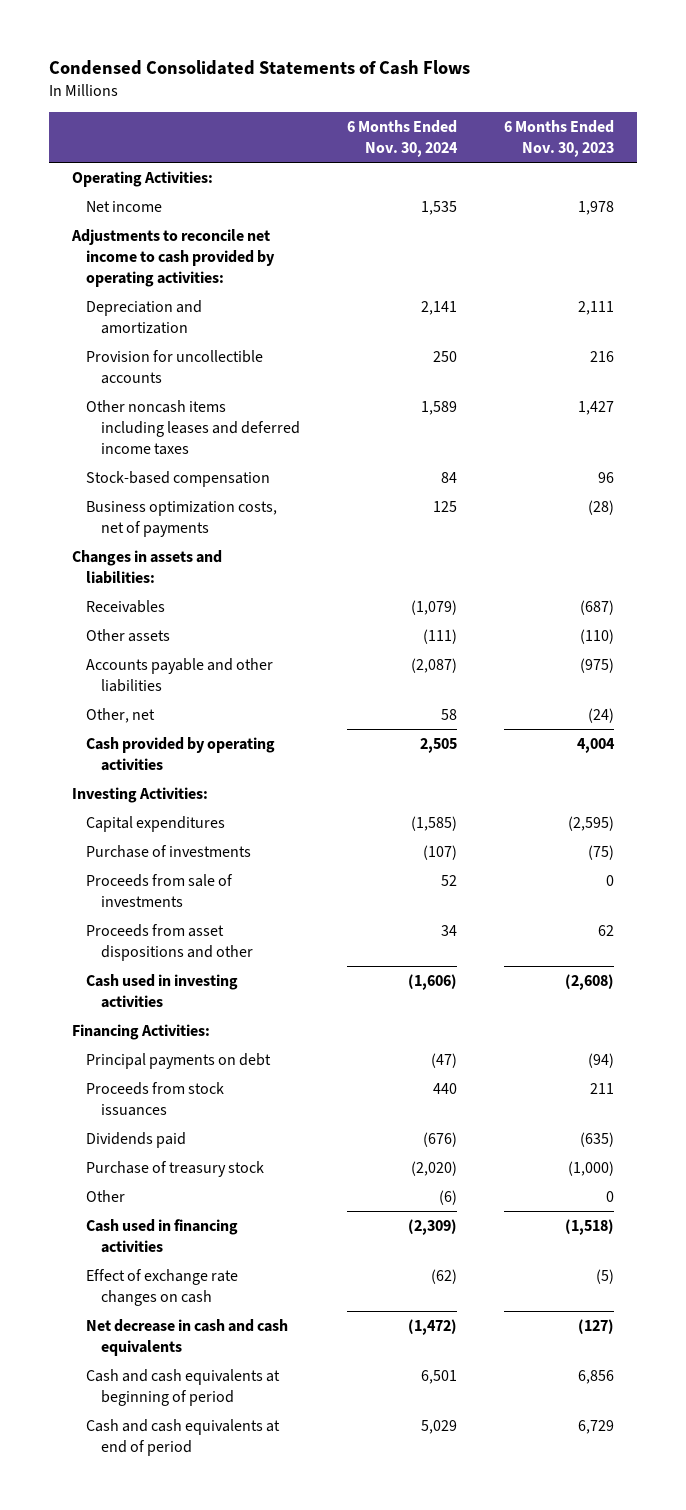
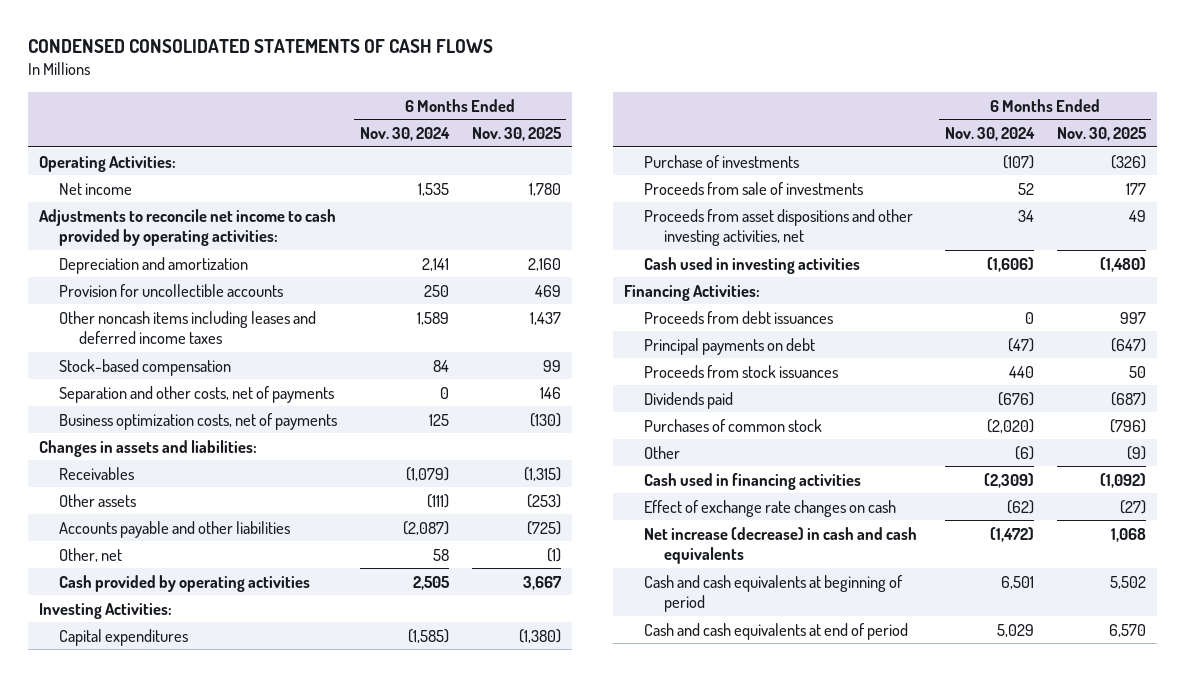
[48,59,470,75] Condensed Consolidated Statements of Cash Flows -> [27,39,493,54] CONDENSED CONSOLIDATED STATEMENTS OF CASH FLOWS
[503,119,614,157] 6 Months Ended Nov. 30, 2023 -> none
none -> [471,126,562,141] Nov. 30, 2025
none -> [59,385,335,403] Separation and other costs, net of payments
[86,923,253,961] Proceeds from asset dispositions and other -> [644,208,914,247] Proceeds from asset dispositions and other investing activities, net
none -> [644,310,834,324] Proceeds from debt issuances
[86,1160,265,1177] Purchase of treasury stock -> [644,418,823,432] Purchases of common stock
[86,1318,289,1356] Net decrease in cash and cash equivalents -> [644,526,918,565] Net increase (decrease) in cash and cash equivalents

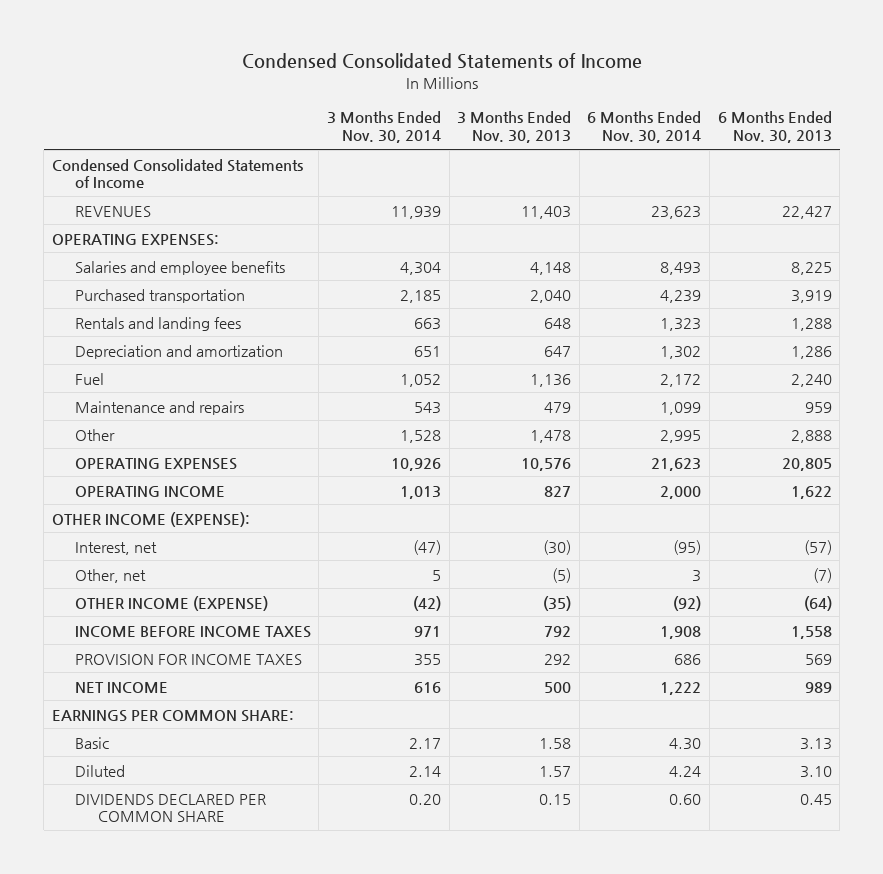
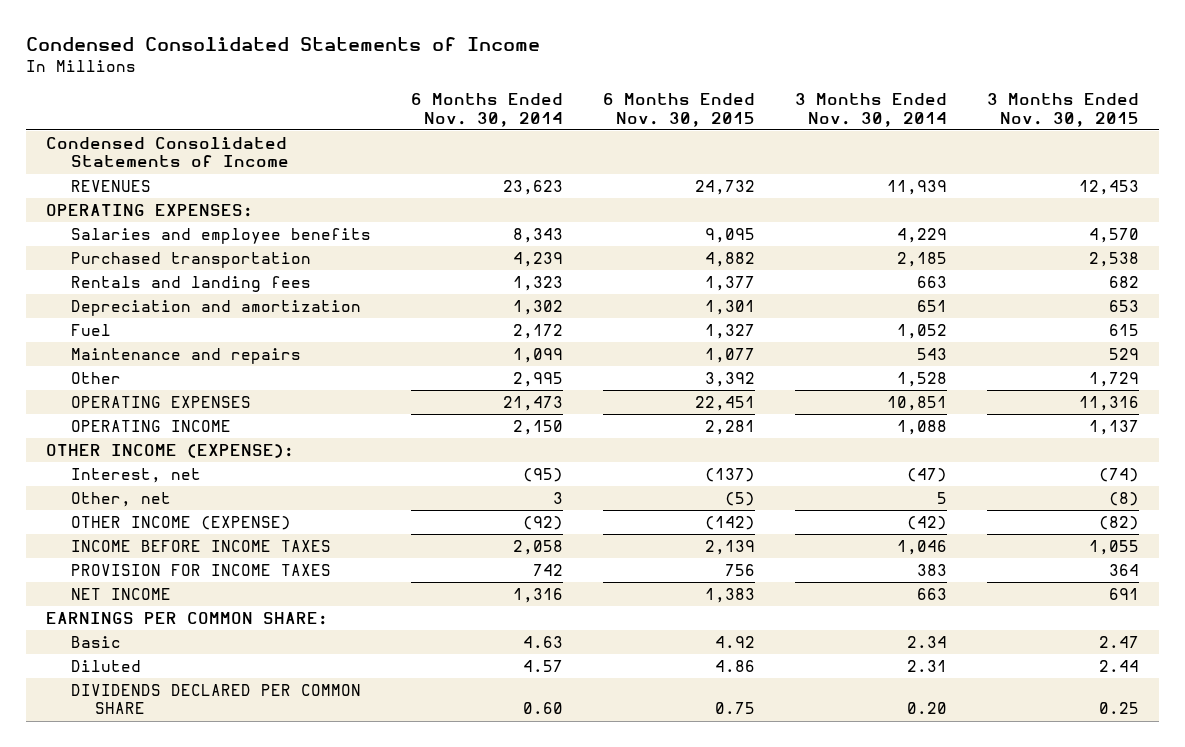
[457,111,572,144] 3 Months Ended Nov. 30, 2013 -> none
[717,111,832,144] 6 Months Ended Nov. 30, 2013 -> none
none -> [602,93,755,127] 6 Months Ended Nov. 30, 2015
none -> [987,93,1140,127] 3 Months Ended Nov. 30, 2015
[399,261,441,275] 4,304 -> [897,228,948,244] 4,229
[660,261,702,275] 8,493 -> [512,228,563,244] 8,343
[390,457,441,471] 10,926 -> [887,396,948,412] 10,851
[651,457,702,471] 21,623 -> [502,396,563,412] 21,473
[399,485,441,499] 1,013 -> [897,420,948,436] 1,088
[660,485,702,499] 2,000 -> [512,420,563,436] 2,150
[413,625,441,637] 971 -> [897,540,948,556] 1,046
[660,625,702,639] 1,908 -> [512,540,563,556] 2,058
[413,653,441,666] 355 -> [917,564,948,577] 383
[674,653,702,665] 686 -> [532,564,563,577] 742
[413,681,441,693] 616 -> [917,588,948,601] 663
[660,681,702,695] 1,222 -> [512,588,563,604] 1,316
[408,737,441,749] 2.17 -> [907,636,948,649] 2.34
[669,737,702,750] 4.30 -> [522,636,563,649] 4.63
[408,765,441,777] 2.14 -> [907,660,948,673] 2.31
[669,765,702,777] 4.24 -> [522,660,563,673] 4.57

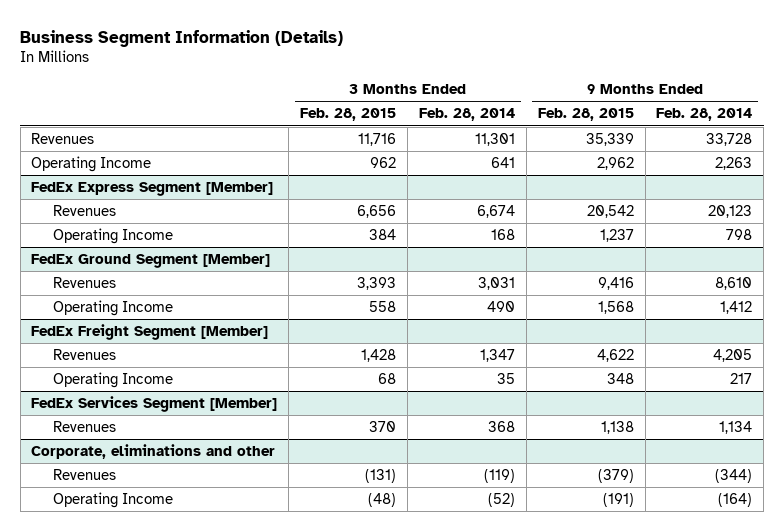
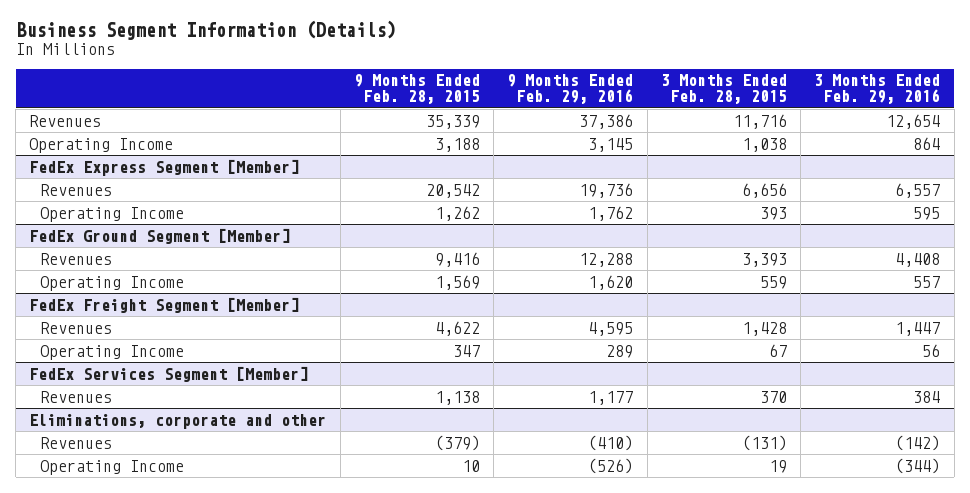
[418,108,515,122] Feb. 28, 2014 -> none
[656,108,753,122] Feb. 28, 2014 -> none
none -> [507,74,634,105] 9 Months Ended Feb. 29, 2016
none -> [814,74,941,105] 3 Months Ended Feb. 29, 2016
[370,157,397,169] 962 -> [741,137,787,152] 1,038
[596,157,634,171] 2,962 -> [434,137,480,152] 3,188
[369,229,397,241] 384 -> [759,206,787,220] 393
[599,229,634,243] 1,237 -> [434,205,480,221] 1,262
[369,301,397,313] 558 -> [759,275,787,289] 559
[597,301,634,315] 1,568 -> [434,274,480,290] 1,569
[378,373,397,385] 68 -> [768,343,787,357] 67
[606,373,634,385] 348 -> [452,344,480,357] 347
[31,444,276,460] Corporate, eliminations and other -> [29,413,327,429] Eliminations, corporate and other
[368,493,397,508] (48) -> [768,459,787,473] 19
[602,493,634,508] (191) -> [461,459,480,472] 10

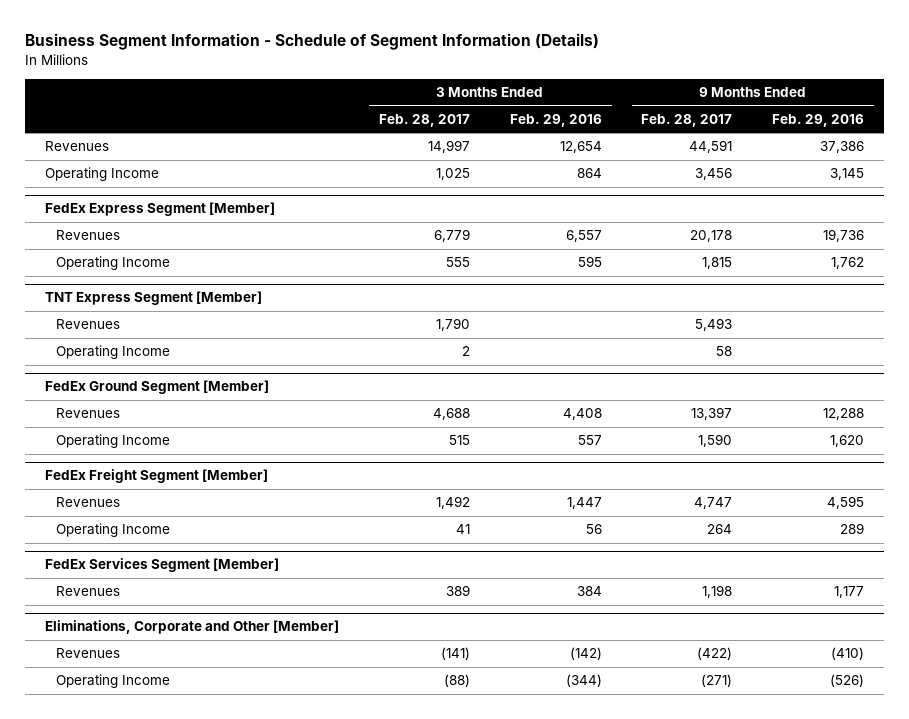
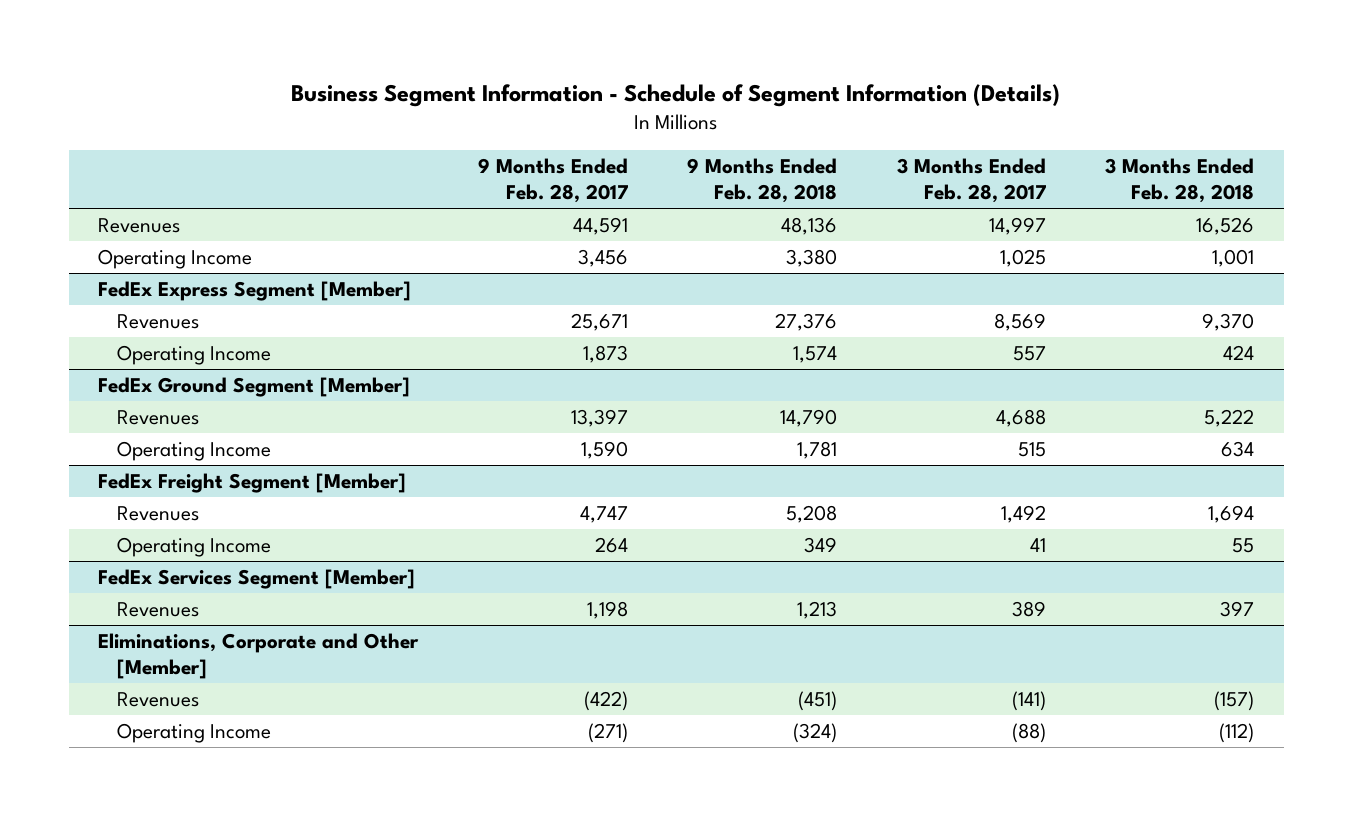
[509,113,602,127] Feb. 29, 2016 -> none
[772,113,865,127] Feb. 29, 2016 -> none
none -> [687,157,838,204] 9 Months Ended Feb. 28, 2018
none -> [1105,157,1255,204] 3 Months Ended Feb. 28, 2018
[45,291,263,306] TNT Express Segment [Member] -> none
[56,319,121,330] Revenues -> none
[56,345,171,360] Operating Income -> none
[433,229,470,243] 6,779 -> [993,312,1046,331] 8,569
[690,230,733,243] 20,178 -> [570,312,628,331] 25,671
[445,257,470,268] 555 -> [1012,345,1046,361] 557
[702,257,733,270] 1,815 -> [582,344,628,363] 1,873

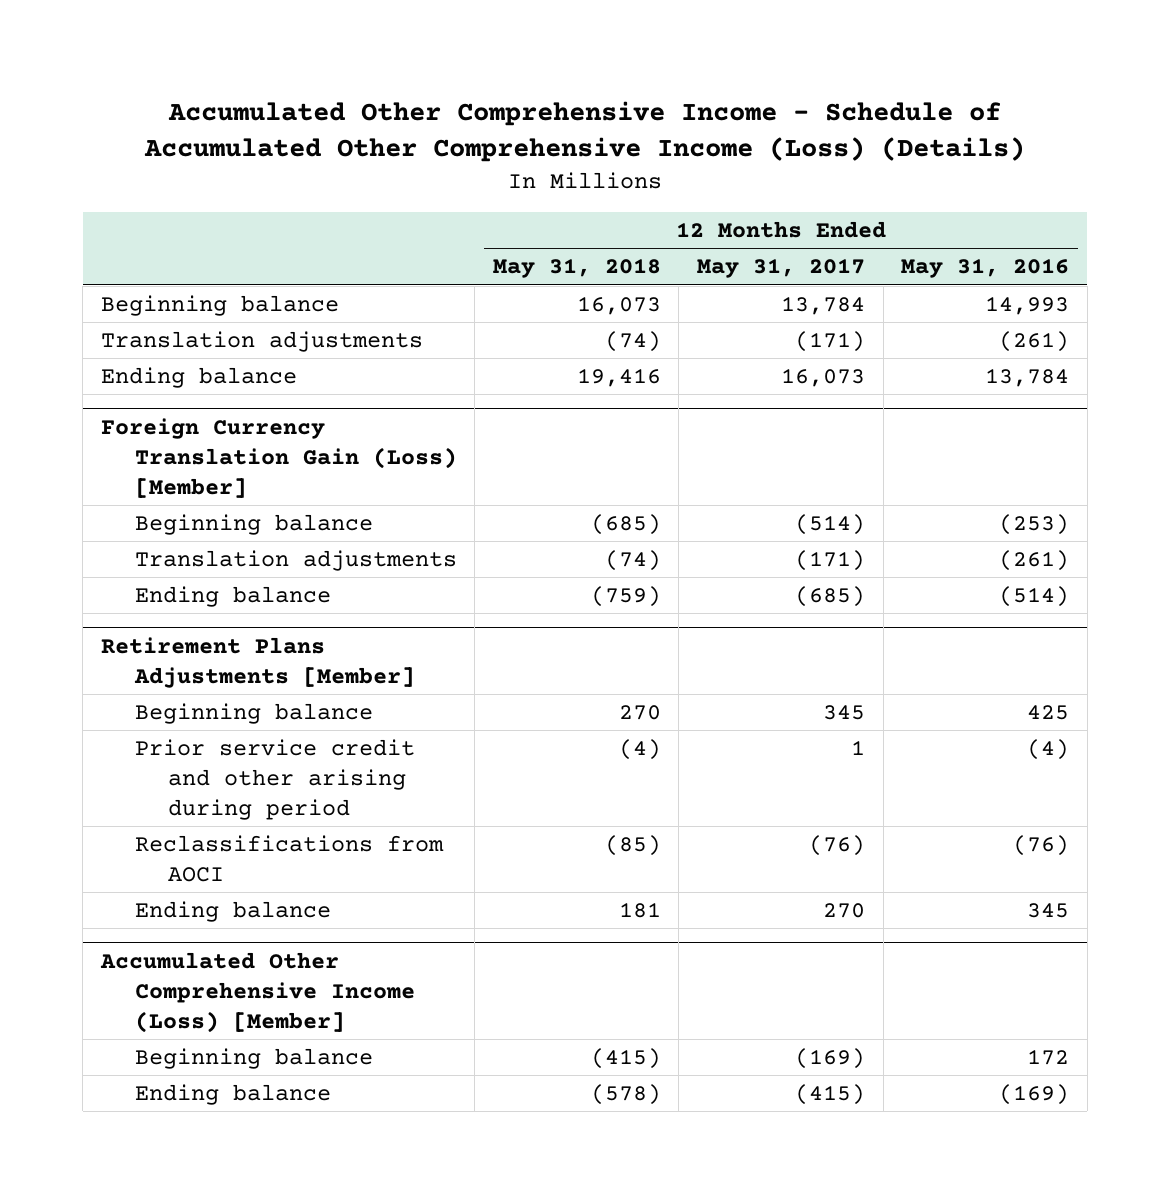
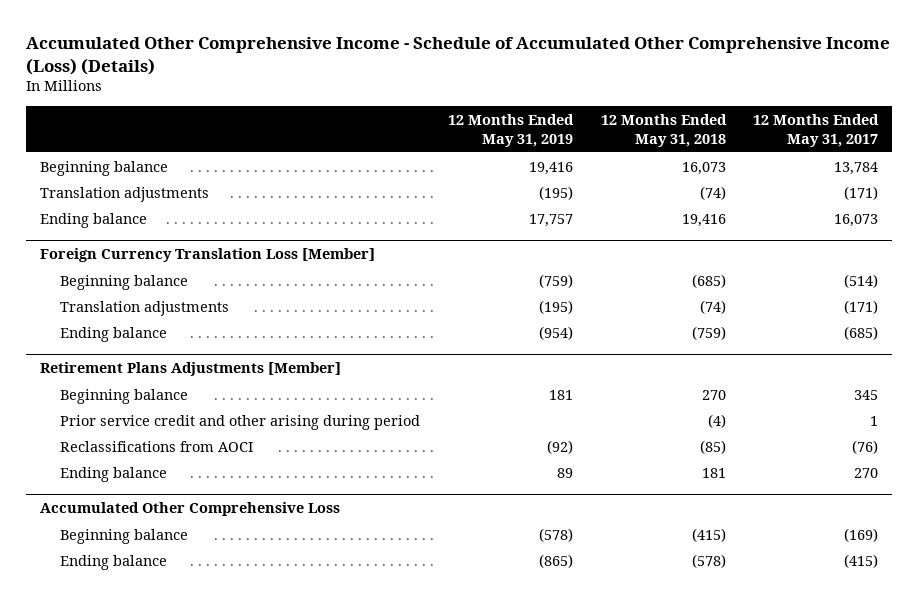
[901,258,1070,279] May 31, 2016 -> none
none -> [448,113,575,147] 12 Months Ended May 31, 2019
[100,417,457,498] Foreign Currency Translation Gain (Loss) [Member] -> [39,248,375,263] Foreign Currency Translation Loss [Member]
[99,951,415,1033] Accumulated Other Comprehensive Income (Loss) [Member] -> [39,502,340,517] Accumulated Other Comprehensive Loss

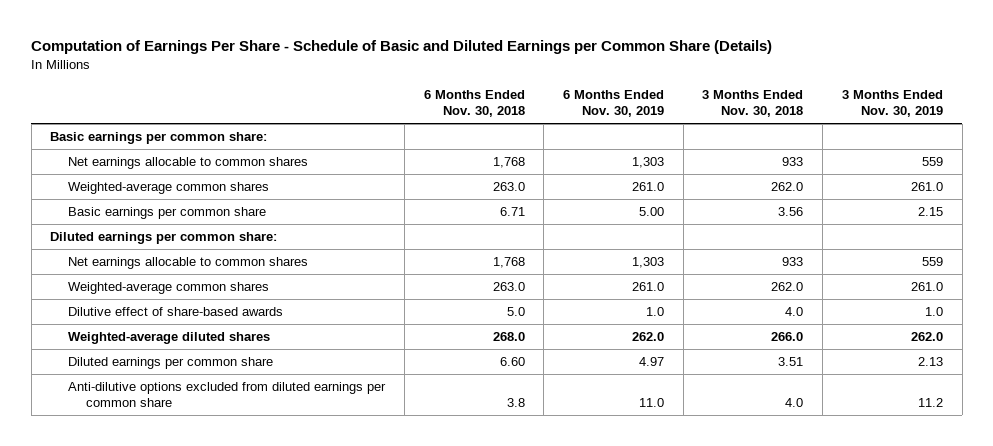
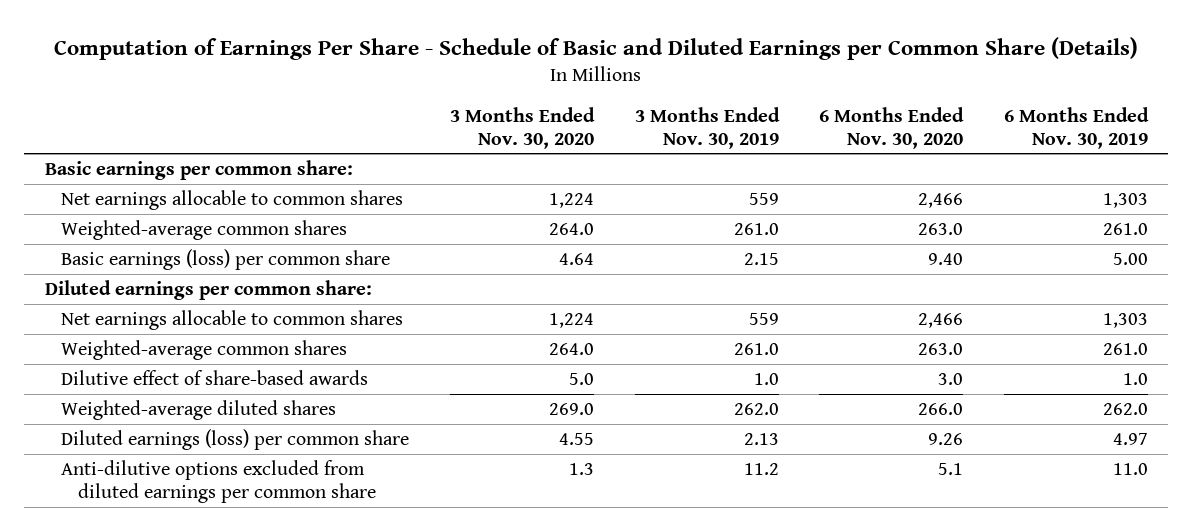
[423,90,525,118] 6 Months Ended Nov. 30, 2018 -> none
[702,90,804,118] 3 Months Ended Nov. 30, 2018 -> none
none -> [449,106,595,149] 3 Months Ended Nov. 30, 2020
none -> [819,106,965,149] 6 Months Ended Nov. 30, 2020
[68,207,267,220] Basic earnings per common share -> [61,248,391,270] Basic earnings (loss) per common share
[68,357,274,370] Diluted earnings per common share -> [61,428,410,450] Diluted earnings (loss) per common share

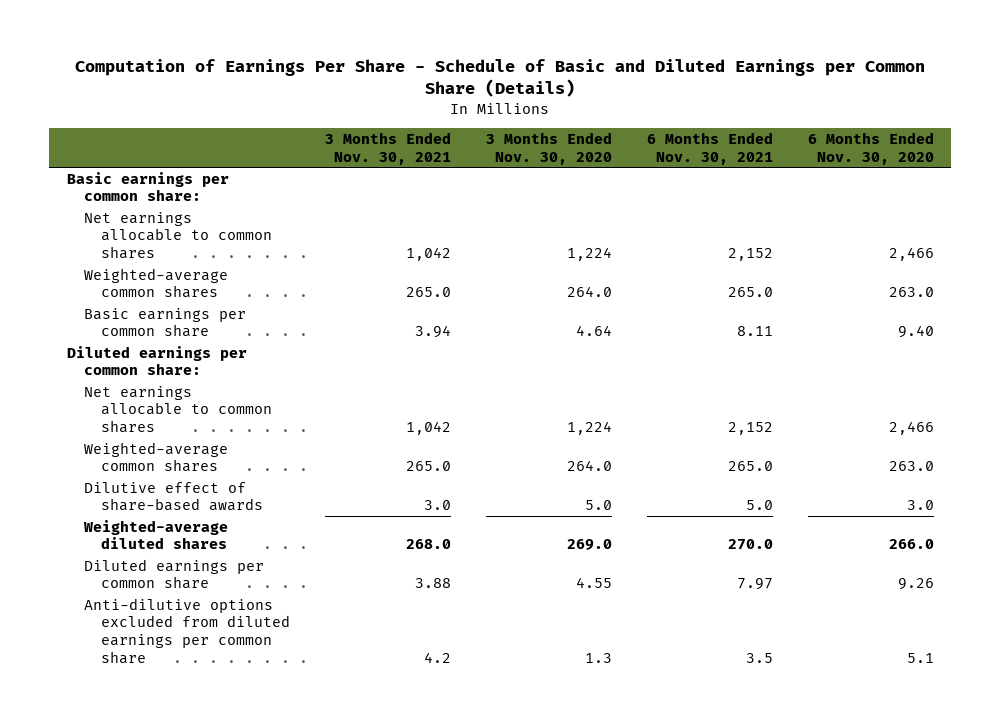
[634,106,780,149] 3 Months Ended Nov. 30, 2019 -> none
[1003,106,1149,149] 6 Months Ended Nov. 30, 2019 -> none
none -> [324,132,451,165] 3 Months Ended Nov. 30, 2021
none -> [646,132,773,165] 6 Months Ended Nov. 30, 2021
[61,248,391,270] Basic earnings (loss) per common share -> [83,307,246,338] Basic earnings per common share
[61,428,410,450] Diluted earnings (loss) per common share -> [83,558,264,590] Diluted earnings per common share

